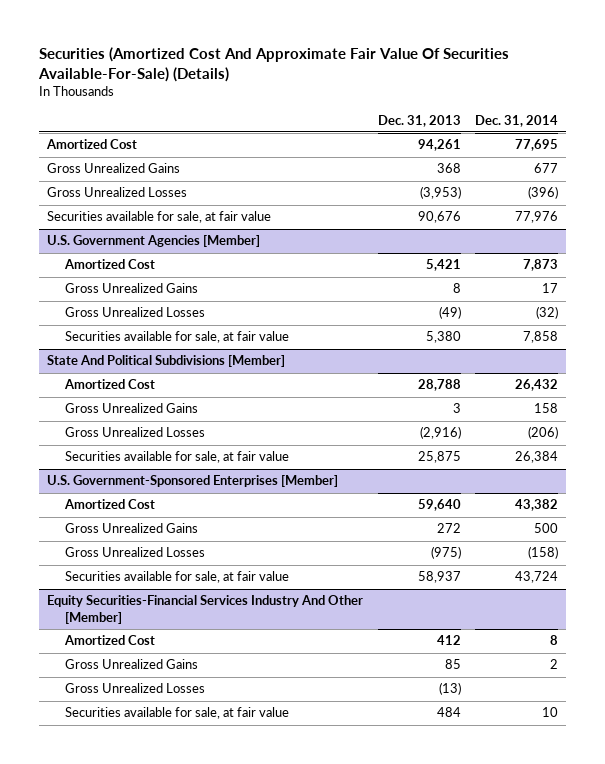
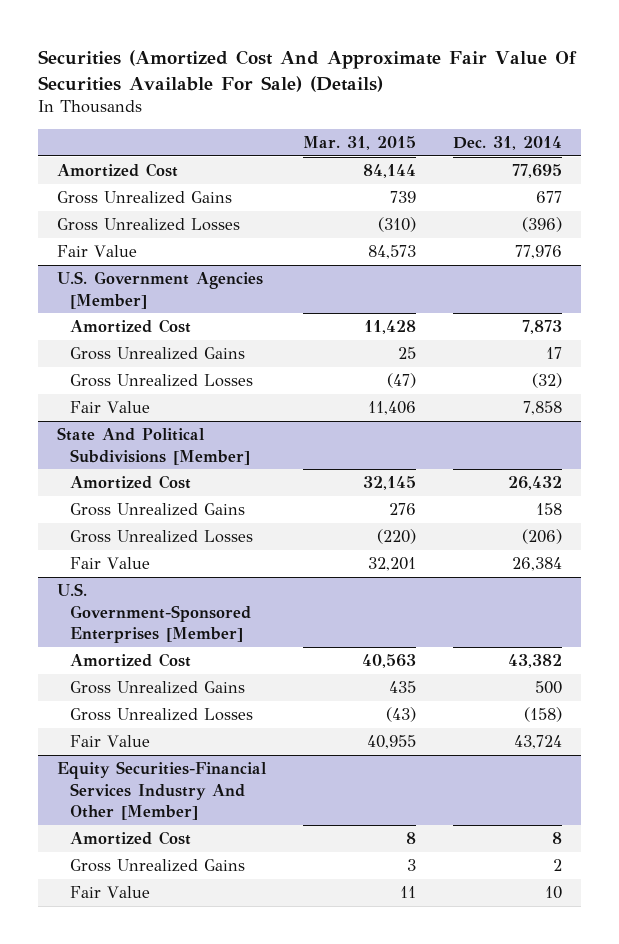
[38,47,510,82] Securities (Amortized Cost And Approximate Fair Value Of Securities Available-For-Sale) (Details) -> [38,49,578,92] Securities (Amortized Cost And Approximate Fair Value Of Securities Available For Sale) (Details)
[377,114,461,127] Dec. 31, 2013 -> none
none -> [303,136,417,151] Mar. 31, 2015
[46,211,271,224] Securities available for sale, at fair value -> [56,245,137,258] Fair Value
[65,331,290,344] Securities available for sale, at fair value -> [69,401,150,414] Fair Value
[65,451,290,464] Securities available for sale, at fair value -> [69,557,150,570] Fair Value
[65,571,290,584] Securities available for sale, at fair value -> [69,735,150,748] Fair Value
[65,683,206,694] Gross Unrealized Losses -> none
[65,707,290,720] Securities available for sale, at fair value -> [69,886,150,899] Fair Value

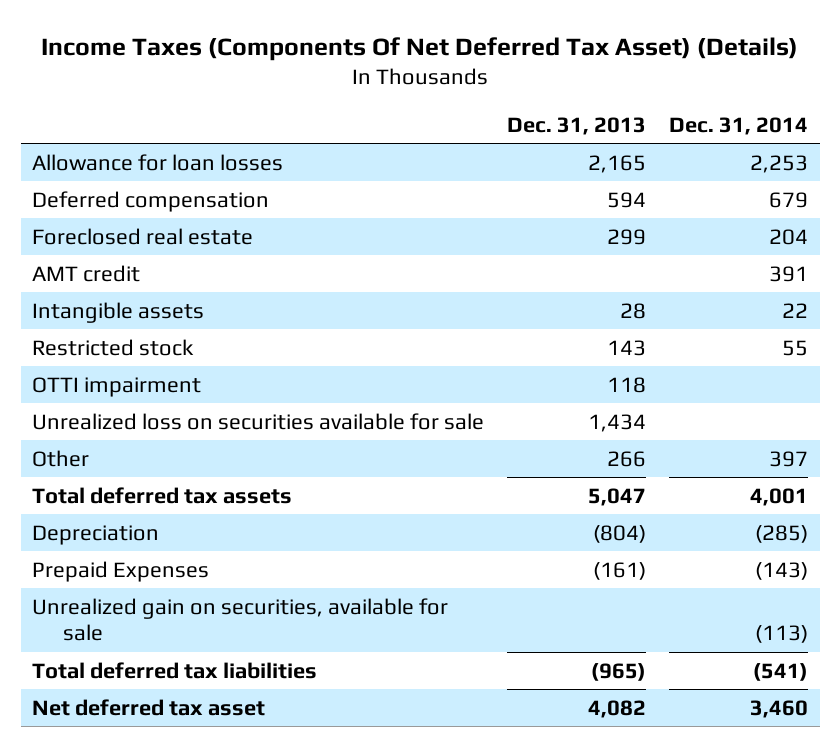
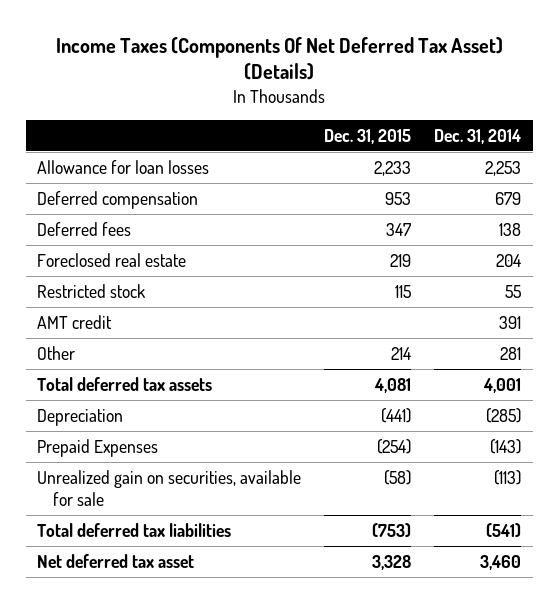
[507,116,647,135] Dec. 31, 2013 -> none
none -> [324,128,412,144] Dec. 31, 2015
none -> [37,221,132,236] Deferred fees
[32,301,205,323] Intangible assets -> none
[32,376,202,397] OTTI impairment -> none
[32,412,485,430] Unrealized loss on securities available for sale -> none
[32,264,141,282] AMT credit -> [37,314,113,329] AMT credit
[769,450,809,467] 397 -> [500,346,522,360] 281

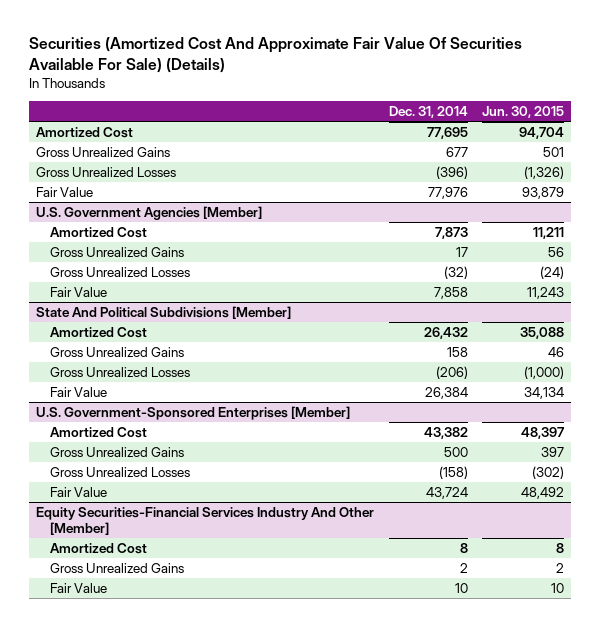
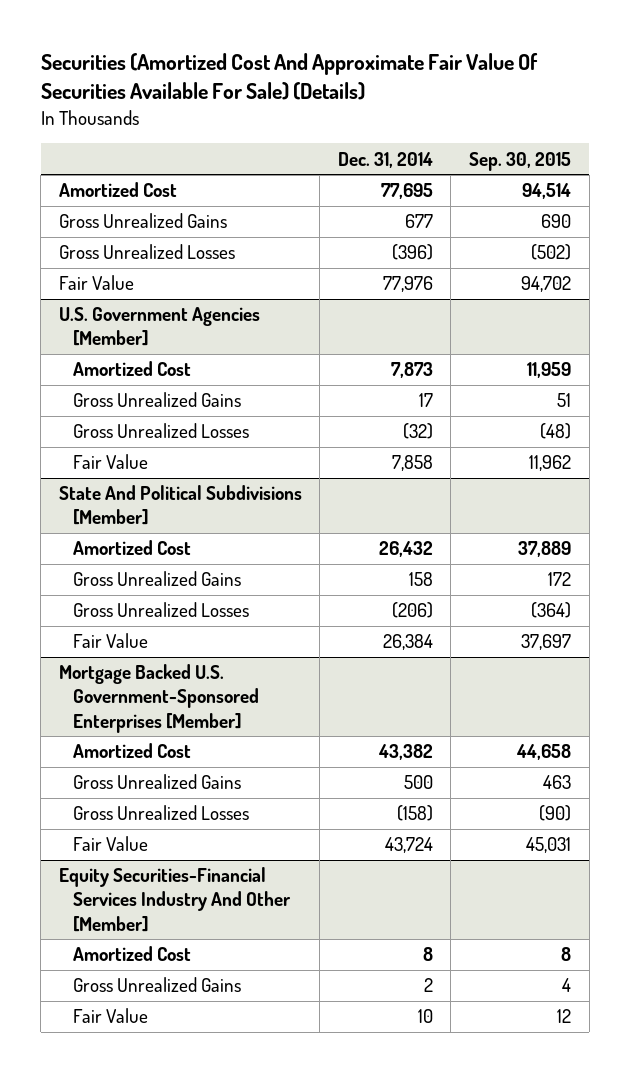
[482,106,565,119] Jun. 30, 2015 -> none
none -> [469,151,572,171] Sep. 30, 2015
[35,405,350,420] U.S. Government-Sponsored Enterprises [Member] -> [58,664,260,733] Mortgage Backed U.S. Government-Sponsored Enterprises [Member]

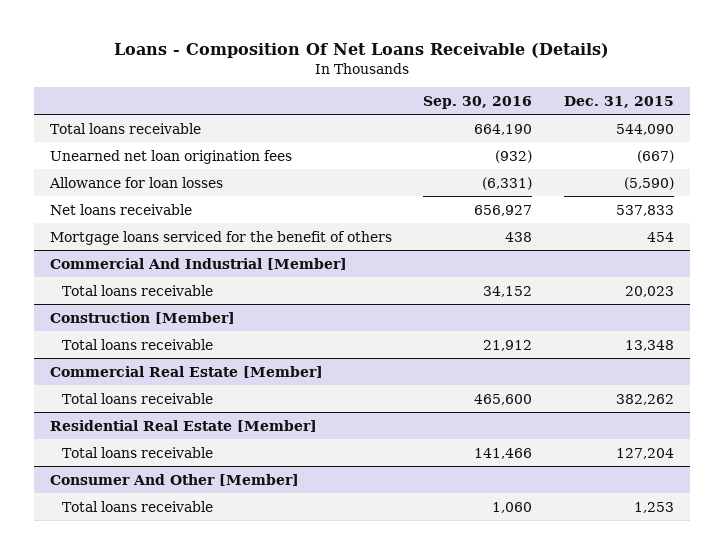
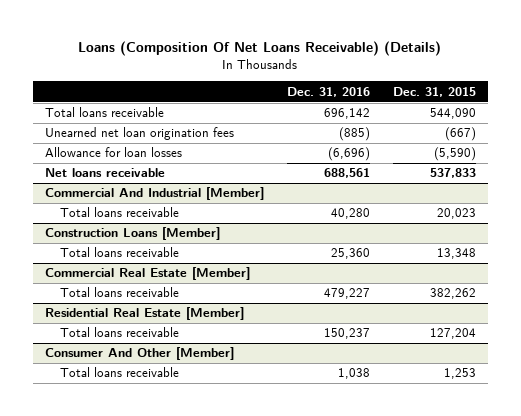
[113,43,609,59] Loans - Composition Of Net Loans Receivable (Details) -> [78,41,442,57] Loans (Composition Of Net Loans Receivable) (Details)
[423,95,533,109] Sep. 30, 2016 -> none
none -> [286,86,370,97] Dec. 31, 2016
[49,230,392,245] Mortgage loans serviced for the benefit of others -> none
[49,311,235,324] Construction [Member] -> [44,227,220,241] Construction Loans [Member]

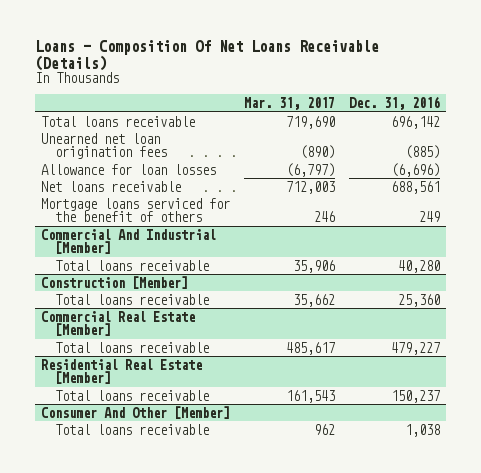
[78,41,442,57] Loans (Composition Of Net Loans Receivable) (Details) -> [34,39,379,71] Loans - Composition Of Net Loans Receivable (Details)
[393,86,477,97] Dec. 31, 2015 -> none
none -> [243,96,335,110] Mar. 31, 2017
none -> [41,197,231,223] Mortgage loans serviced for the benefit of others
[44,227,220,241] Construction Loans [Member] -> [41,275,189,289] Construction [Member]

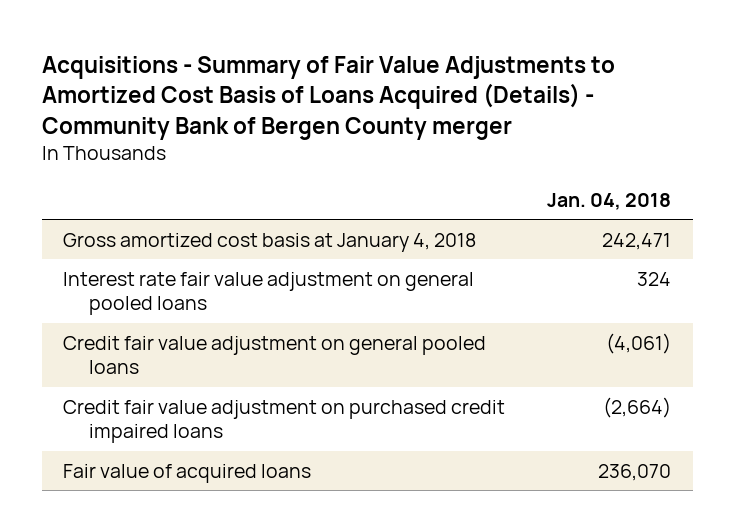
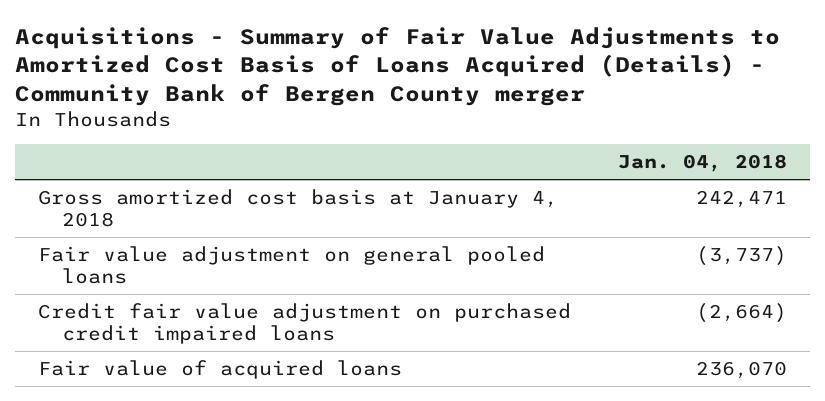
[63,271,475,316] Interest rate fair value adjustment on general pooled loans -> none
[63,335,487,375] Credit fair value adjustment on general pooled loans -> [38,245,546,284] Fair value adjustment on general pooled loans
[606,332,672,354] (4,061) -> [695,245,787,266] (3,737)

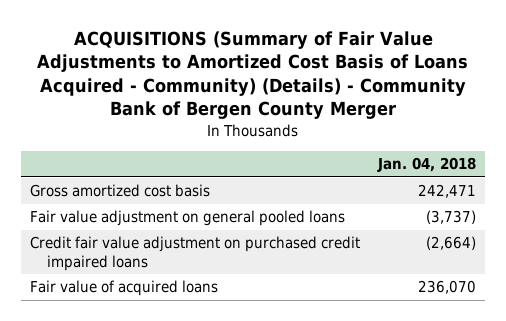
[15,26,781,106] Acquisitions - Summary of Fair Value Adjustments to Amortized Cost Basis of Loans Acquired (Details) - Community Bank of Bergen County merger -> [36,30,468,120] ACQUISITIONS (Summary of Fair Value Adjustments to Amortized Cost Basis of Loans Acquired - Community) (Details) - Community Bank of Bergen County Merger
[38,188,559,227] Gross amortized cost basis at January 4, 2018 -> [29,184,210,198] Gross amortized cost basis

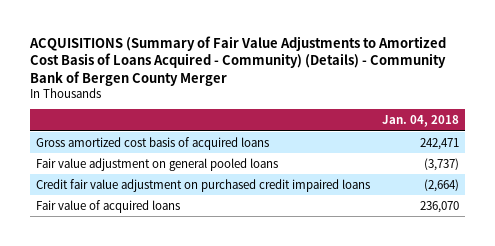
[29,184,210,198] Gross amortized cost basis -> [35,136,269,150] Gross amortized cost basis of acquired loans

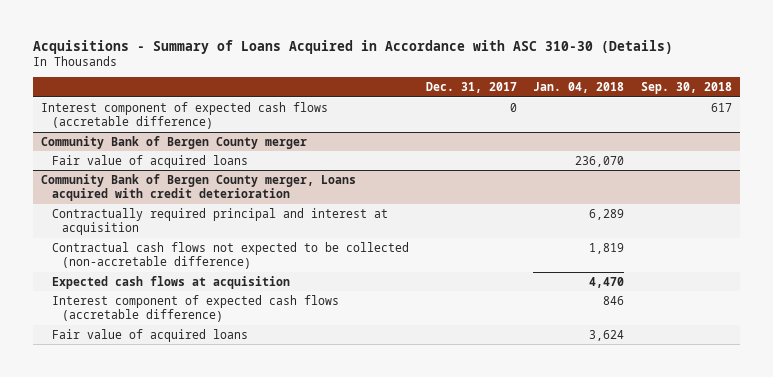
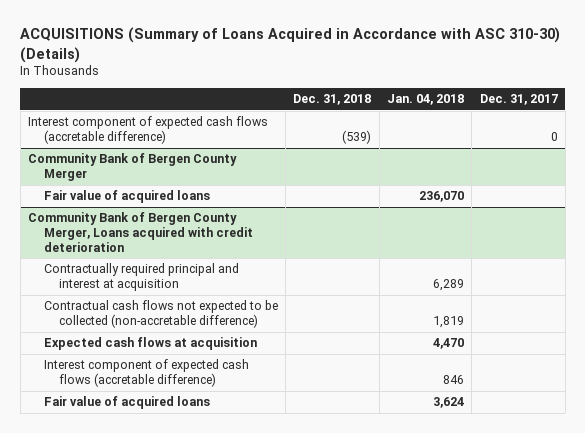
[32,39,673,54] Acquisitions - Summary of Loans Acquired in Accordance with ASC 310-30 (Details) -> [20,27,561,63] ACQUISITIONS (Summary of Loans Acquired in Accordance with ASC 310-30) (Details)
[640,82,732,95] Sep. 30, 2018 -> none
none -> [293,94,372,106] Dec. 31, 2018
[41,135,308,149] Community Bank of Bergen County merger -> [27,153,237,182] Community Bank of Bergen County Merger
[41,173,357,202] Community Bank of Bergen County merger, Loans acquired with credit deterioration -> [27,212,253,252] Community Bank of Bergen County Merger, Loans acquired with credit deterioration

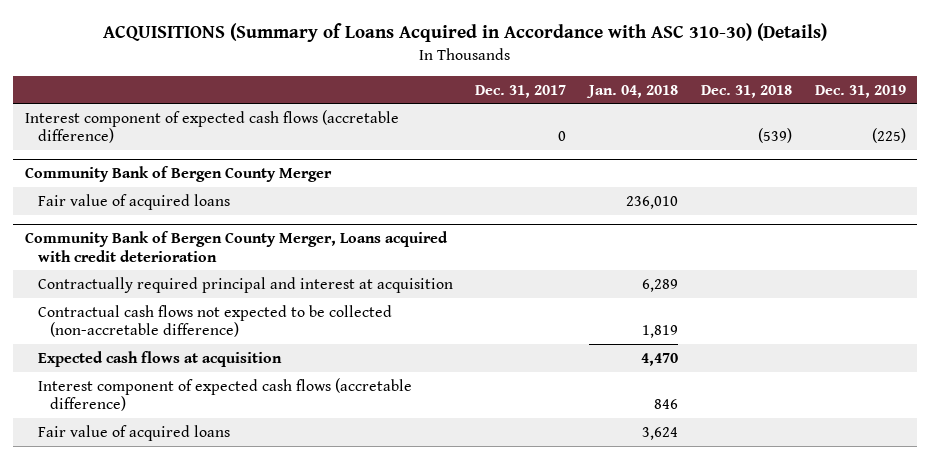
none -> [814,84,906,98] Dec. 31, 2019
[418,191,464,203] 236,070 -> [626,195,679,209] 236,010

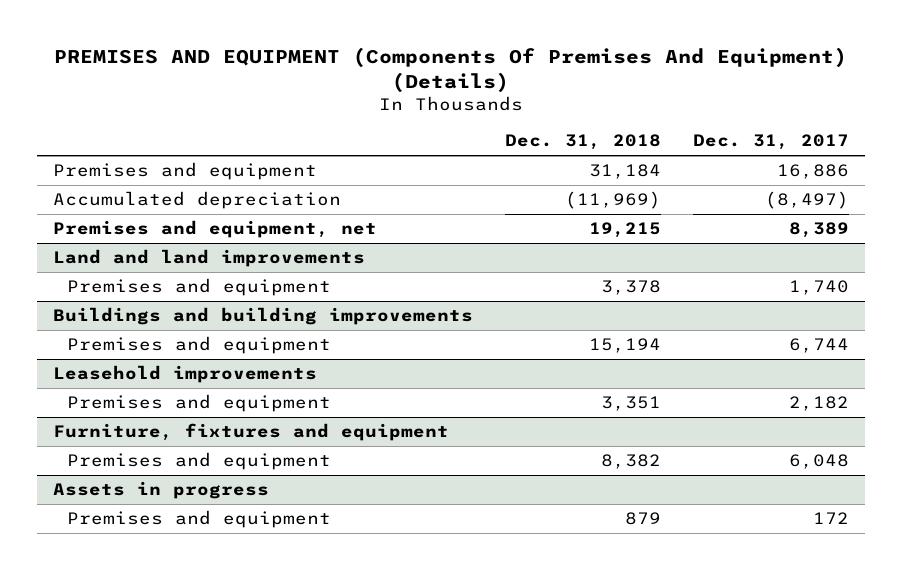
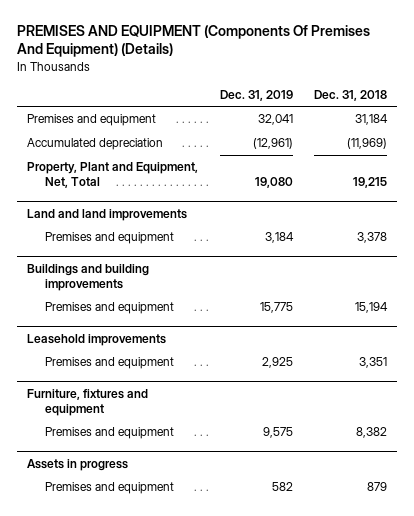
[693,134,850,151] Dec. 31, 2017 -> none
none -> [219,90,293,102] Dec. 31, 2019
[53,220,378,239] Premises and equipment, net -> [27,162,199,189] Property, Plant and Equipment, Net, Total

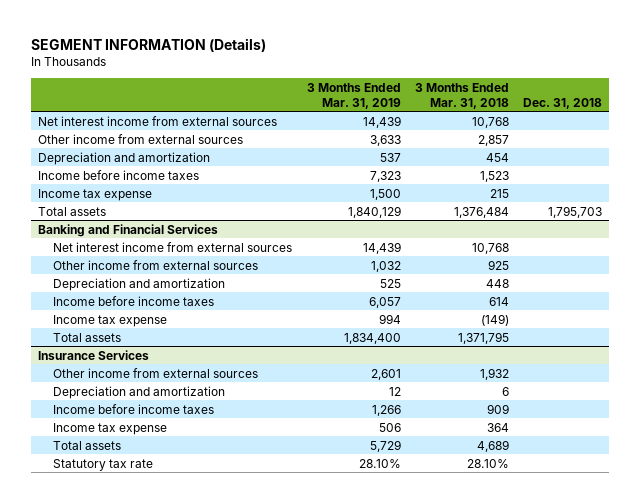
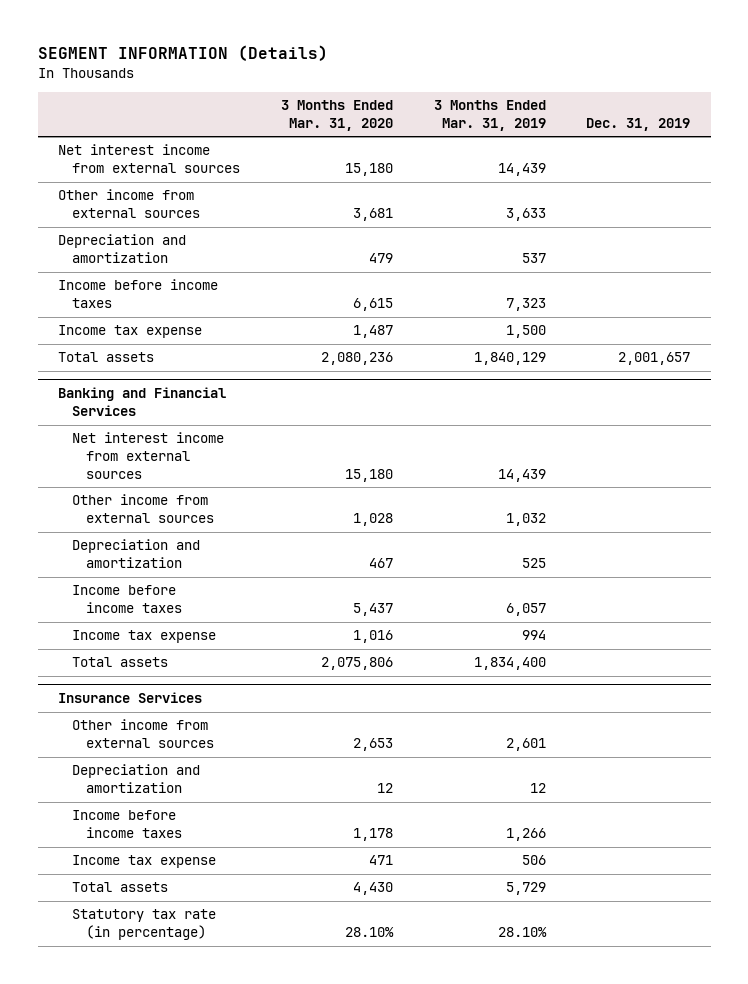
[414,82,509,109] 3 Months Ended Mar. 31, 2018 -> none
[523,97,603,109] Dec. 31, 2018 -> none
none -> [280,100,393,132] 3 Months Ended Mar. 31, 2020
none -> [586,118,691,132] Dec. 31, 2019
[53,458,154,471] Statutory tax rate -> [71,909,216,941] Statutory tax rate (in percentage)

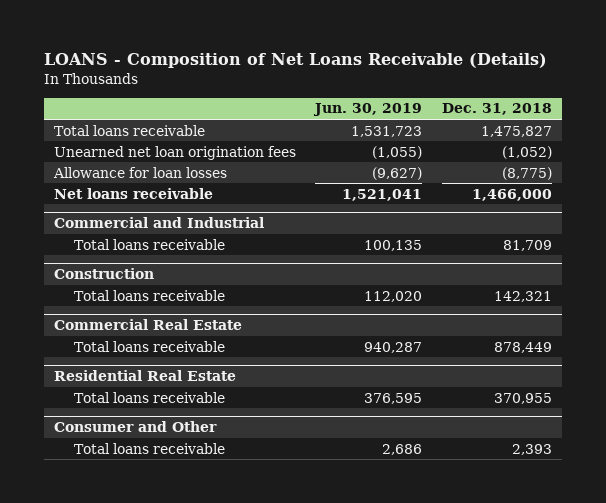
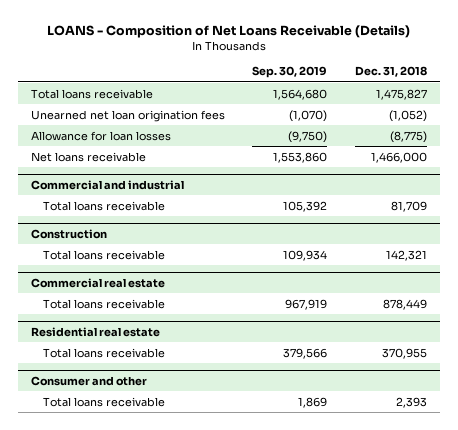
[313,103,423,117] Jun. 30, 2019 -> none
none -> [252,66,328,79] Sep. 30, 2019
[53,217,264,229] Commercial and Industrial -> [31,179,185,190] Commercial and industrial
[53,319,242,331] Commercial Real Estate -> [31,277,166,288] Commercial real estate
[53,370,236,382] Residential Real Estate -> [31,326,161,337] Residential real estate
[53,421,217,433] Consumer and Other -> [31,375,148,386] Consumer and other

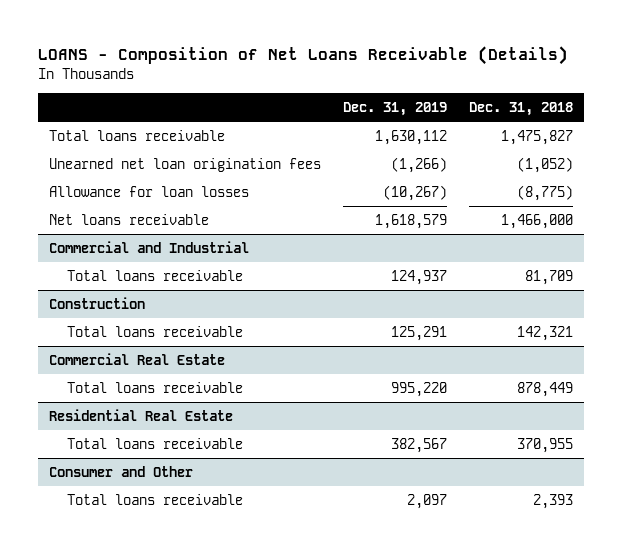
[252,66,328,79] Sep. 30, 2019 -> none
none -> [342,101,447,116] Dec. 31, 2019
[31,179,185,190] Commercial and industrial -> [48,241,249,254] Commercial and Industrial
[31,277,166,288] Commercial real estate -> [48,353,225,366] Commercial Real Estate
[31,326,161,337] Residential real estate -> [48,409,233,422] Residential Real Estate
[31,375,148,386] Consumer and other -> [48,466,193,478] Consumer and Other

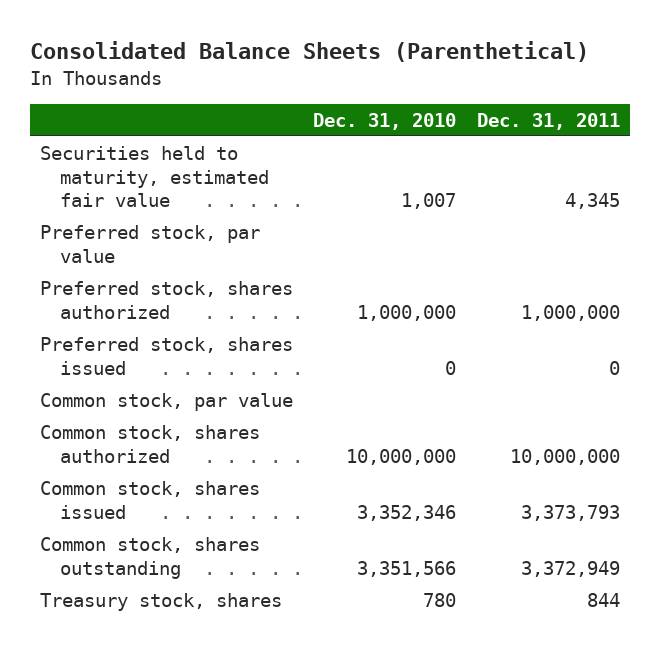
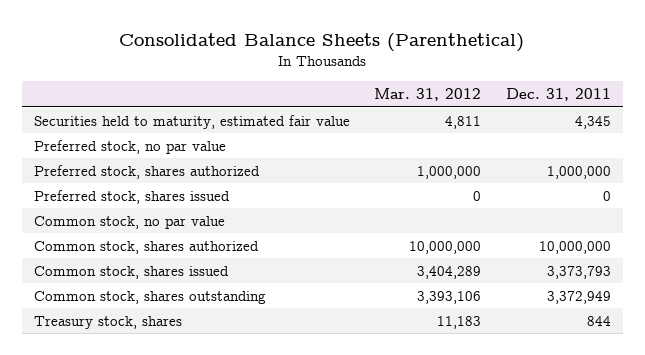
[313,112,457,130] Dec. 31, 2010 -> none
none -> [374,88,482,102] Mar. 31, 2012
[39,225,260,263] Preferred stock, par value -> [34,139,227,154] Preferred stock, no par value
[39,393,293,412] Common stock, par value -> [34,215,226,229] Common stock, no par value

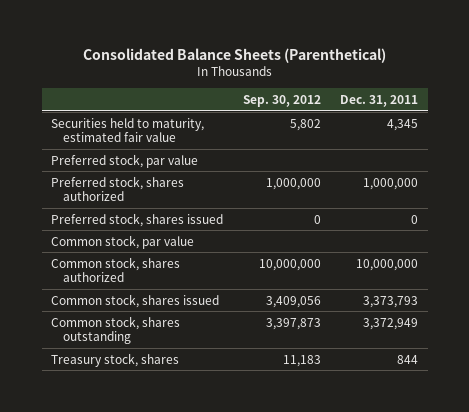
[374,88,482,102] Mar. 31, 2012 -> none
none -> [242,94,321,107] Sep. 30, 2012
[34,139,227,154] Preferred stock, no par value -> [51,153,199,168] Preferred stock, par value
[34,215,226,229] Common stock, no par value -> [51,234,195,249] Common stock, par value

